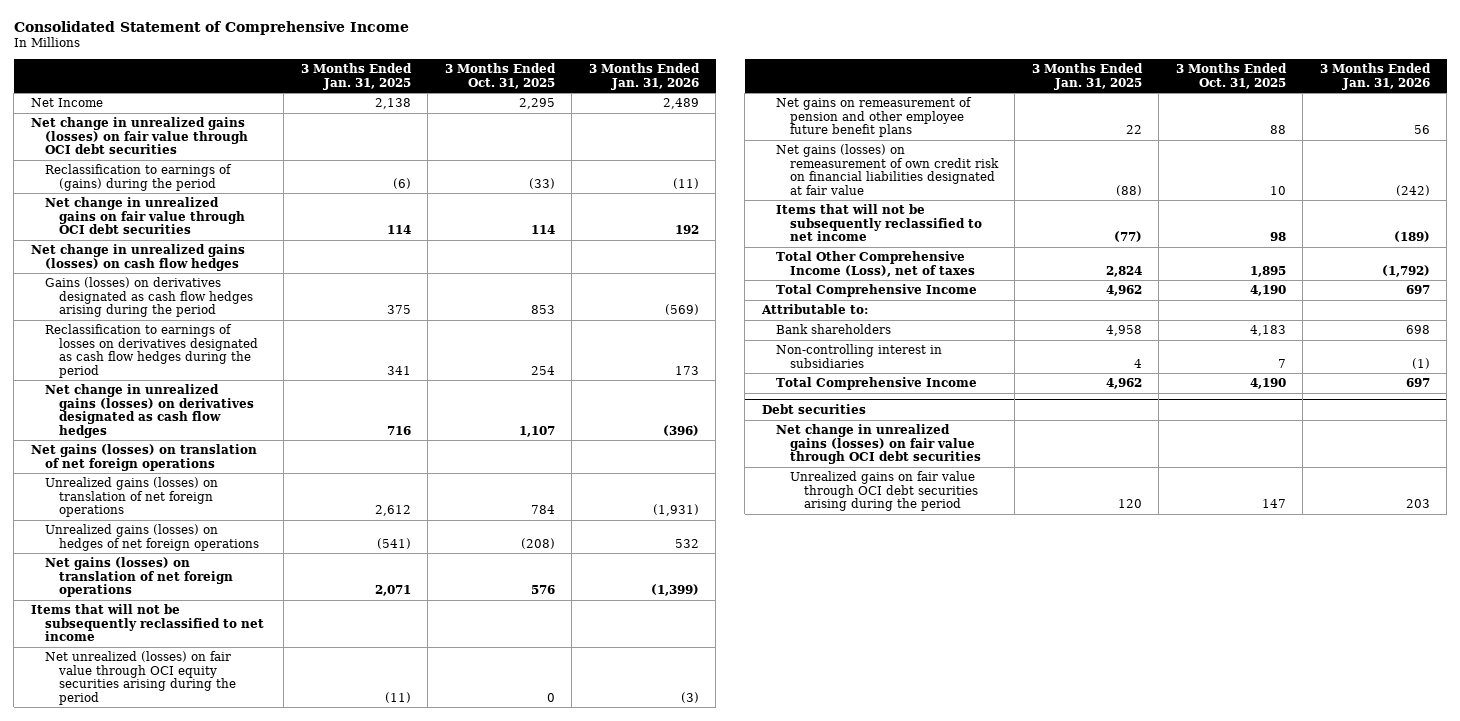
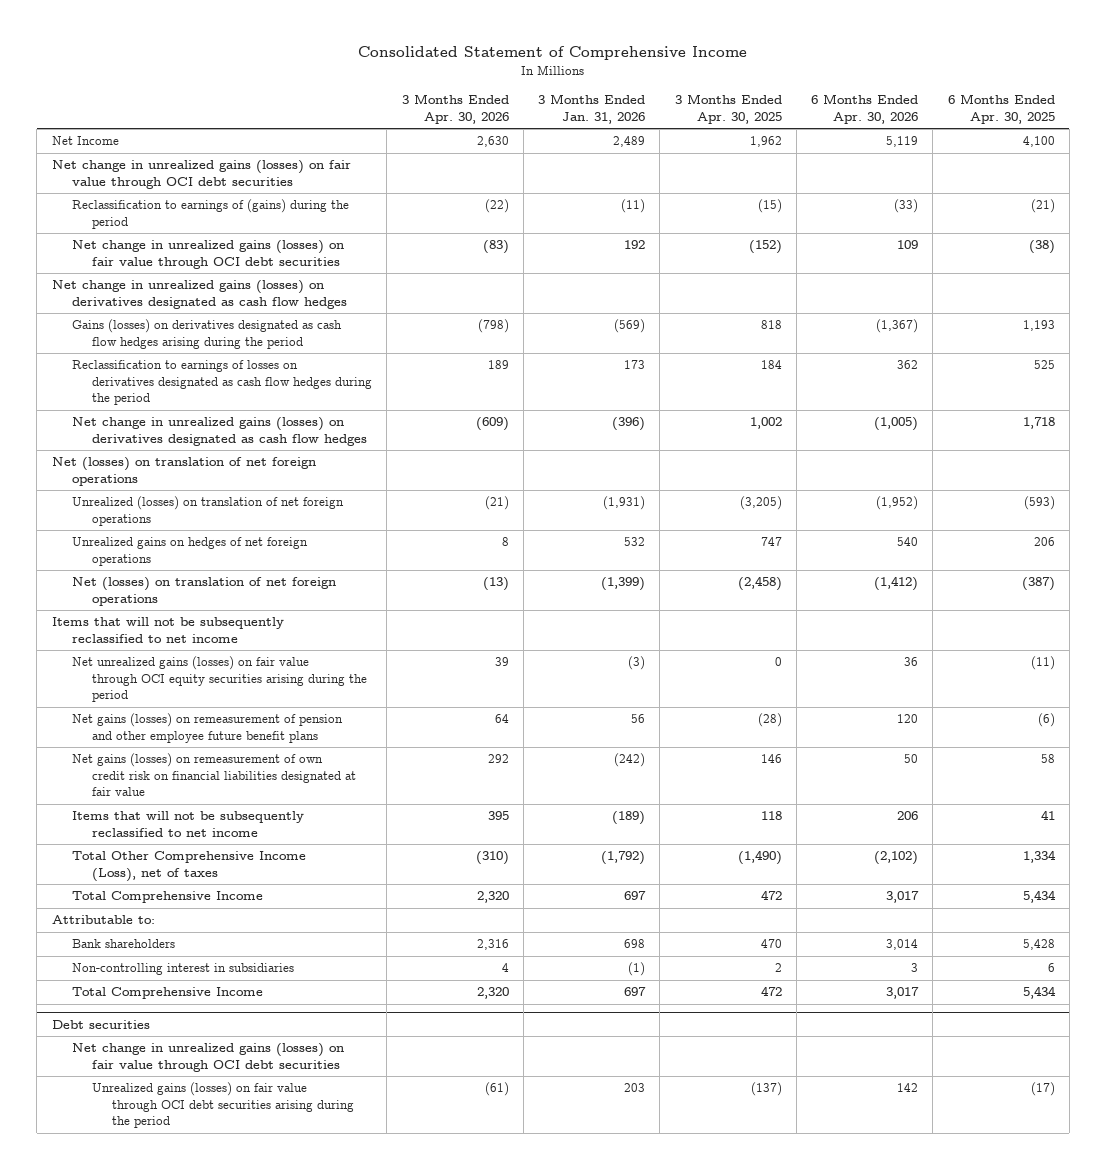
[300,62,412,90] 3 Months Ended Jan. 31, 2025 -> none
[444,62,556,89] 3 Months Ended Oct. 31, 2025 -> none
none -> [401,94,509,124] 3 Months Ended Apr. 30, 2026
none -> [674,94,782,124] 3 Months Ended Apr. 30, 2025
none -> [811,94,919,124] 6 Months Ended Apr. 30, 2026
none -> [947,94,1055,124] 6 Months Ended Apr. 30, 2025
[44,197,245,235] Net change in unrealized gains on fair value through OCI debt securities -> [71,240,344,269] Net change in unrealized gains (losses) on fair value through OCI debt securities
[30,244,245,271] Net change in unrealized gains (losses) on cash flow hedges -> [51,280,347,309] Net change in unrealized gains (losses) on derivatives designated as cash flow hedges
[30,444,257,471] Net gains (losses) on translation of net foreign operations -> [51,457,316,486] Net (losses) on translation of net foreign operations
[44,477,218,518] Unrealized gains (losses) on translation of net foreign operations -> [71,496,344,526] Unrealized (losses) on translation of net foreign operations
[44,524,259,551] Unrealized gains (losses) on hedges of net foreign operations -> [71,537,308,566] Unrealized gains on hedges of net foreign operations
[44,557,233,598] Net gains (losses) on translation of net foreign operations -> [71,577,336,606] Net (losses) on translation of net foreign operations
[44,651,236,705] Net unrealized (losses) on fair value through OCI equity securities arising during the period -> [71,656,368,703] Net unrealized gains (losses) on fair value through OCI equity securities arising during the period
[775,97,972,138] Net gains on remeasurement of pension and other employee future benefit plans -> [71,713,343,743] Net gains (losses) on remeasurement of pension and other employee future benefit plans
[789,471,978,512] Unrealized gains on fair value through OCI debt securities arising during the period -> [92,1082,355,1129] Unrealized gains (losses) on fair value through OCI debt securities arising during the period

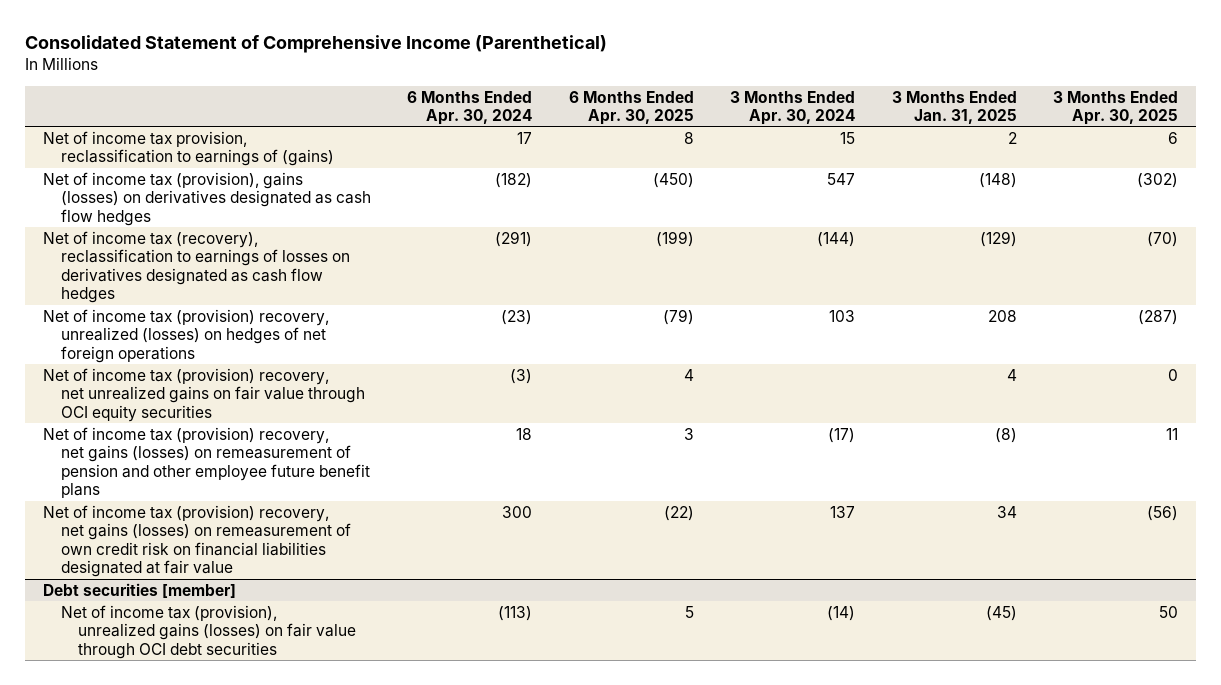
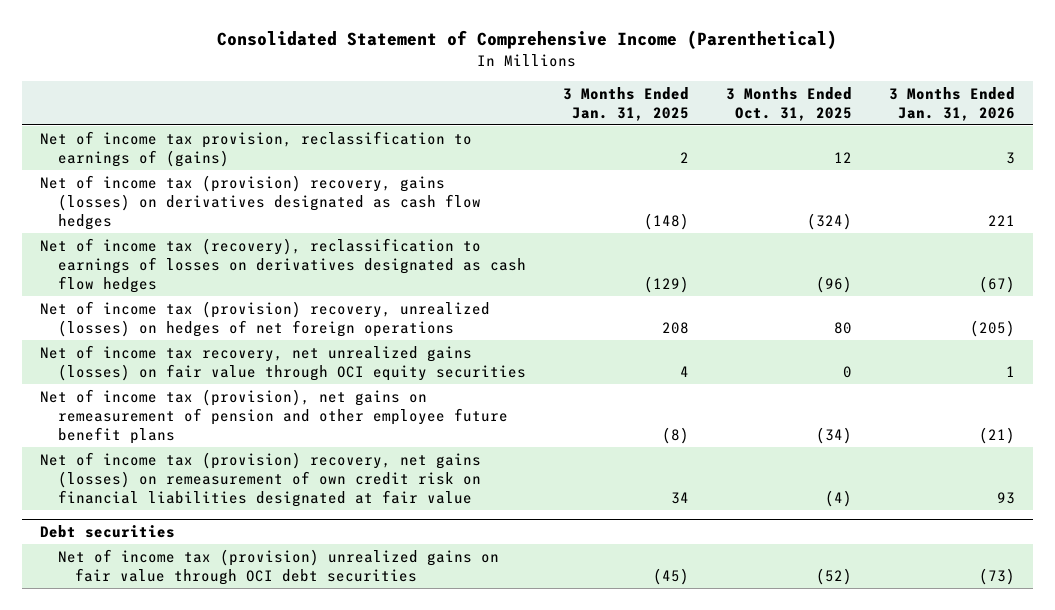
[407,90,533,126] 6 Months Ended Apr. 30, 2024 -> none
[568,90,694,126] 6 Months Ended Apr. 30, 2025 -> none
[730,90,856,126] 3 Months Ended Apr. 30, 2024 -> none
[1053,90,1179,126] 3 Months Ended Apr. 30, 2025 -> none
none -> [725,86,852,121] 3 Months Ended Oct. 31, 2025
none -> [888,86,1015,121] 3 Months Ended Jan. 31, 2026
[43,171,371,226] Net of income tax (provision), gains (losses) on derivatives designated as cash flow hedges -> [40,174,481,230] Net of income tax (provision) recovery, gains (losses) on derivatives designated as cash flow hedges
[43,367,365,422] Net of income tax (provision) recovery, net unrealized gains on fair value through OCI equity securities -> [40,344,526,381] Net of income tax recovery, net unrealized gains (losses) on fair value through OCI equity securities
[43,426,370,499] Net of income tax (provision) recovery, net gains (losses) on remeasurement of pension and other employee future benefit plans -> [40,388,508,444] Net of income tax (provision), net gains on remeasurement of pension and other employee future benefit plans
[43,582,237,598] Debt securities [member] -> [40,525,176,539] Debt securities
[60,604,357,659] Net of income tax (provision), unrealized gains (losses) on fair value through OCI debt securities -> [57,548,499,585] Net of income tax (provision) unrealized gains on fair value through OCI debt securities

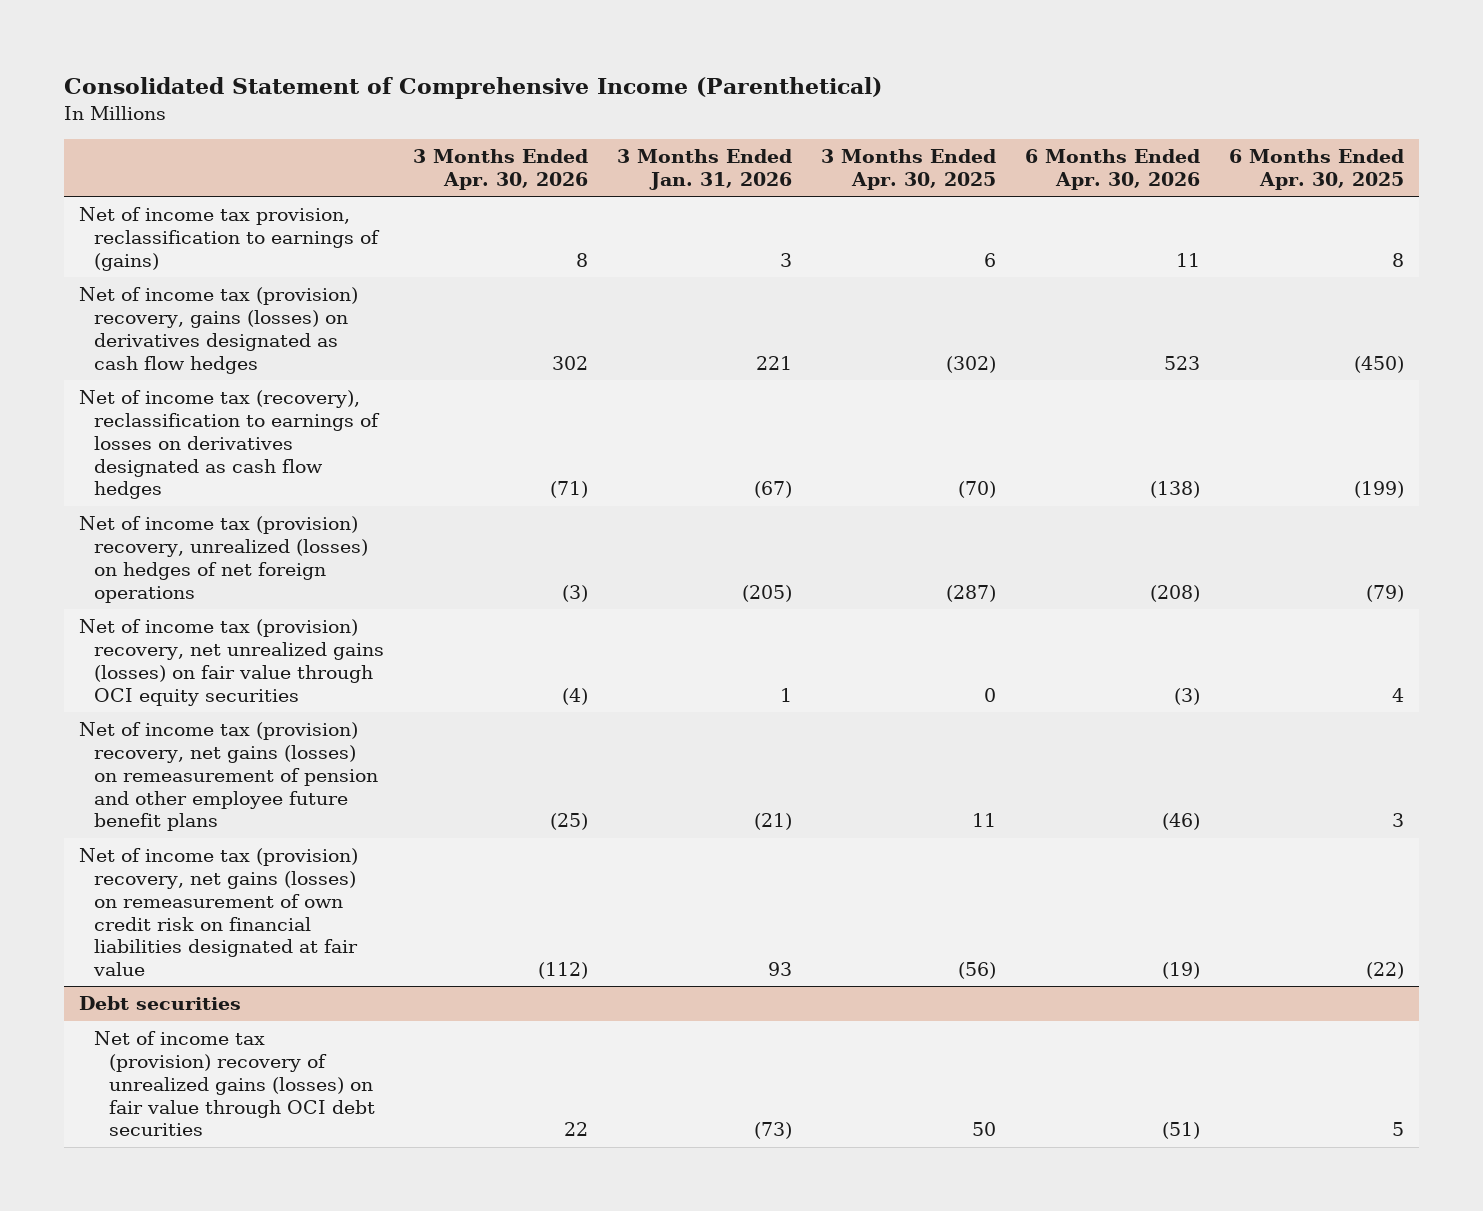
[562,86,689,121] 3 Months Ended Jan. 31, 2025 -> none
[725,86,852,121] 3 Months Ended Oct. 31, 2025 -> none
none -> [412,149,588,190] 3 Months Ended Apr. 30, 2026
none -> [820,149,996,190] 3 Months Ended Apr. 30, 2025
none -> [1024,149,1200,190] 6 Months Ended Apr. 30, 2026
none -> [1228,149,1404,190] 6 Months Ended Apr. 30, 2025
[40,344,526,381] Net of income tax recovery, net unrealized gains (losses) on fair value through OCI equity securities -> [78,619,384,706] Net of income tax (provision) recovery, net unrealized gains (losses) on fair value through OCI equity securities
[40,388,508,444] Net of income tax (provision), net gains on remeasurement of pension and other employee future benefit plans -> [78,722,378,832] Net of income tax (provision) recovery, net gains (losses) on remeasurement of pension and other employee future benefit plans
[57,548,499,585] Net of income tax (provision) unrealized gains on fair value through OCI debt securities -> [93,1031,375,1137] Net of income tax (provision) recovery of unrealized gains (losses) on fair value through OCI debt securities

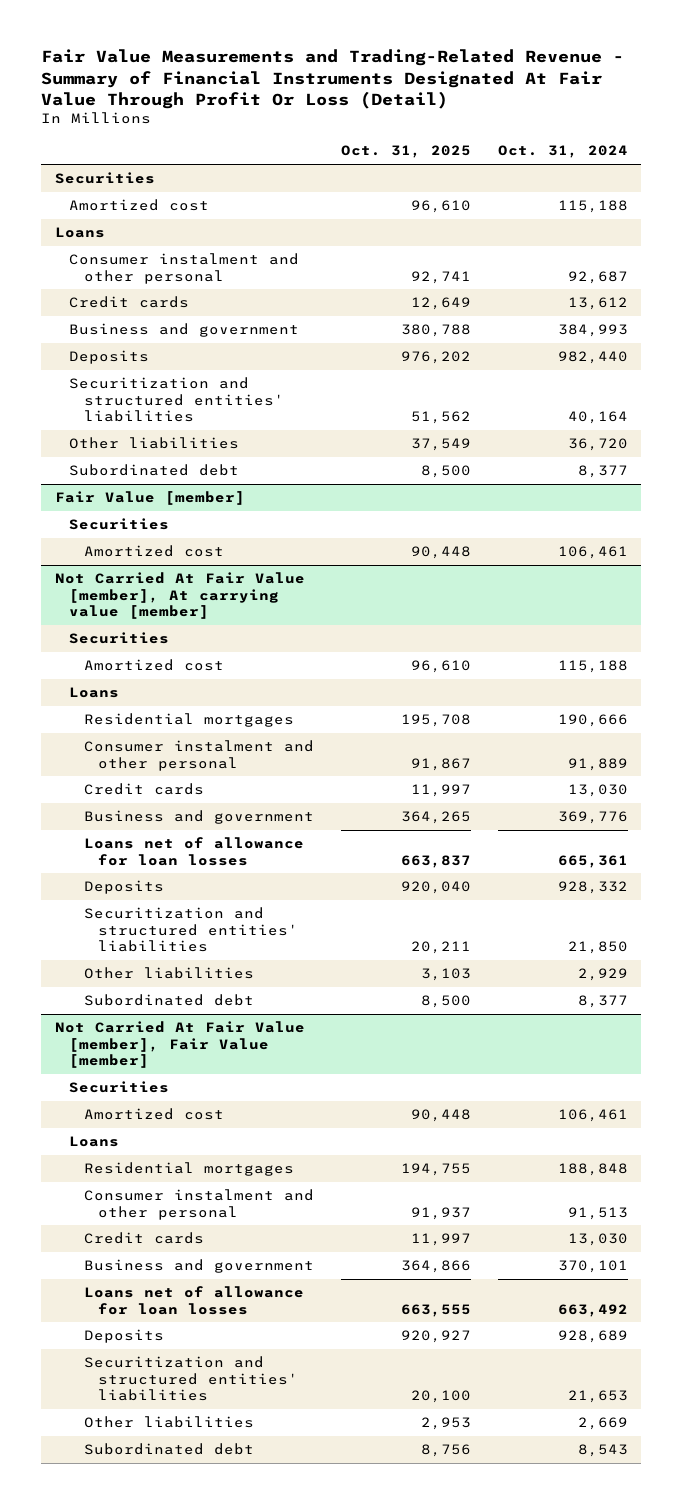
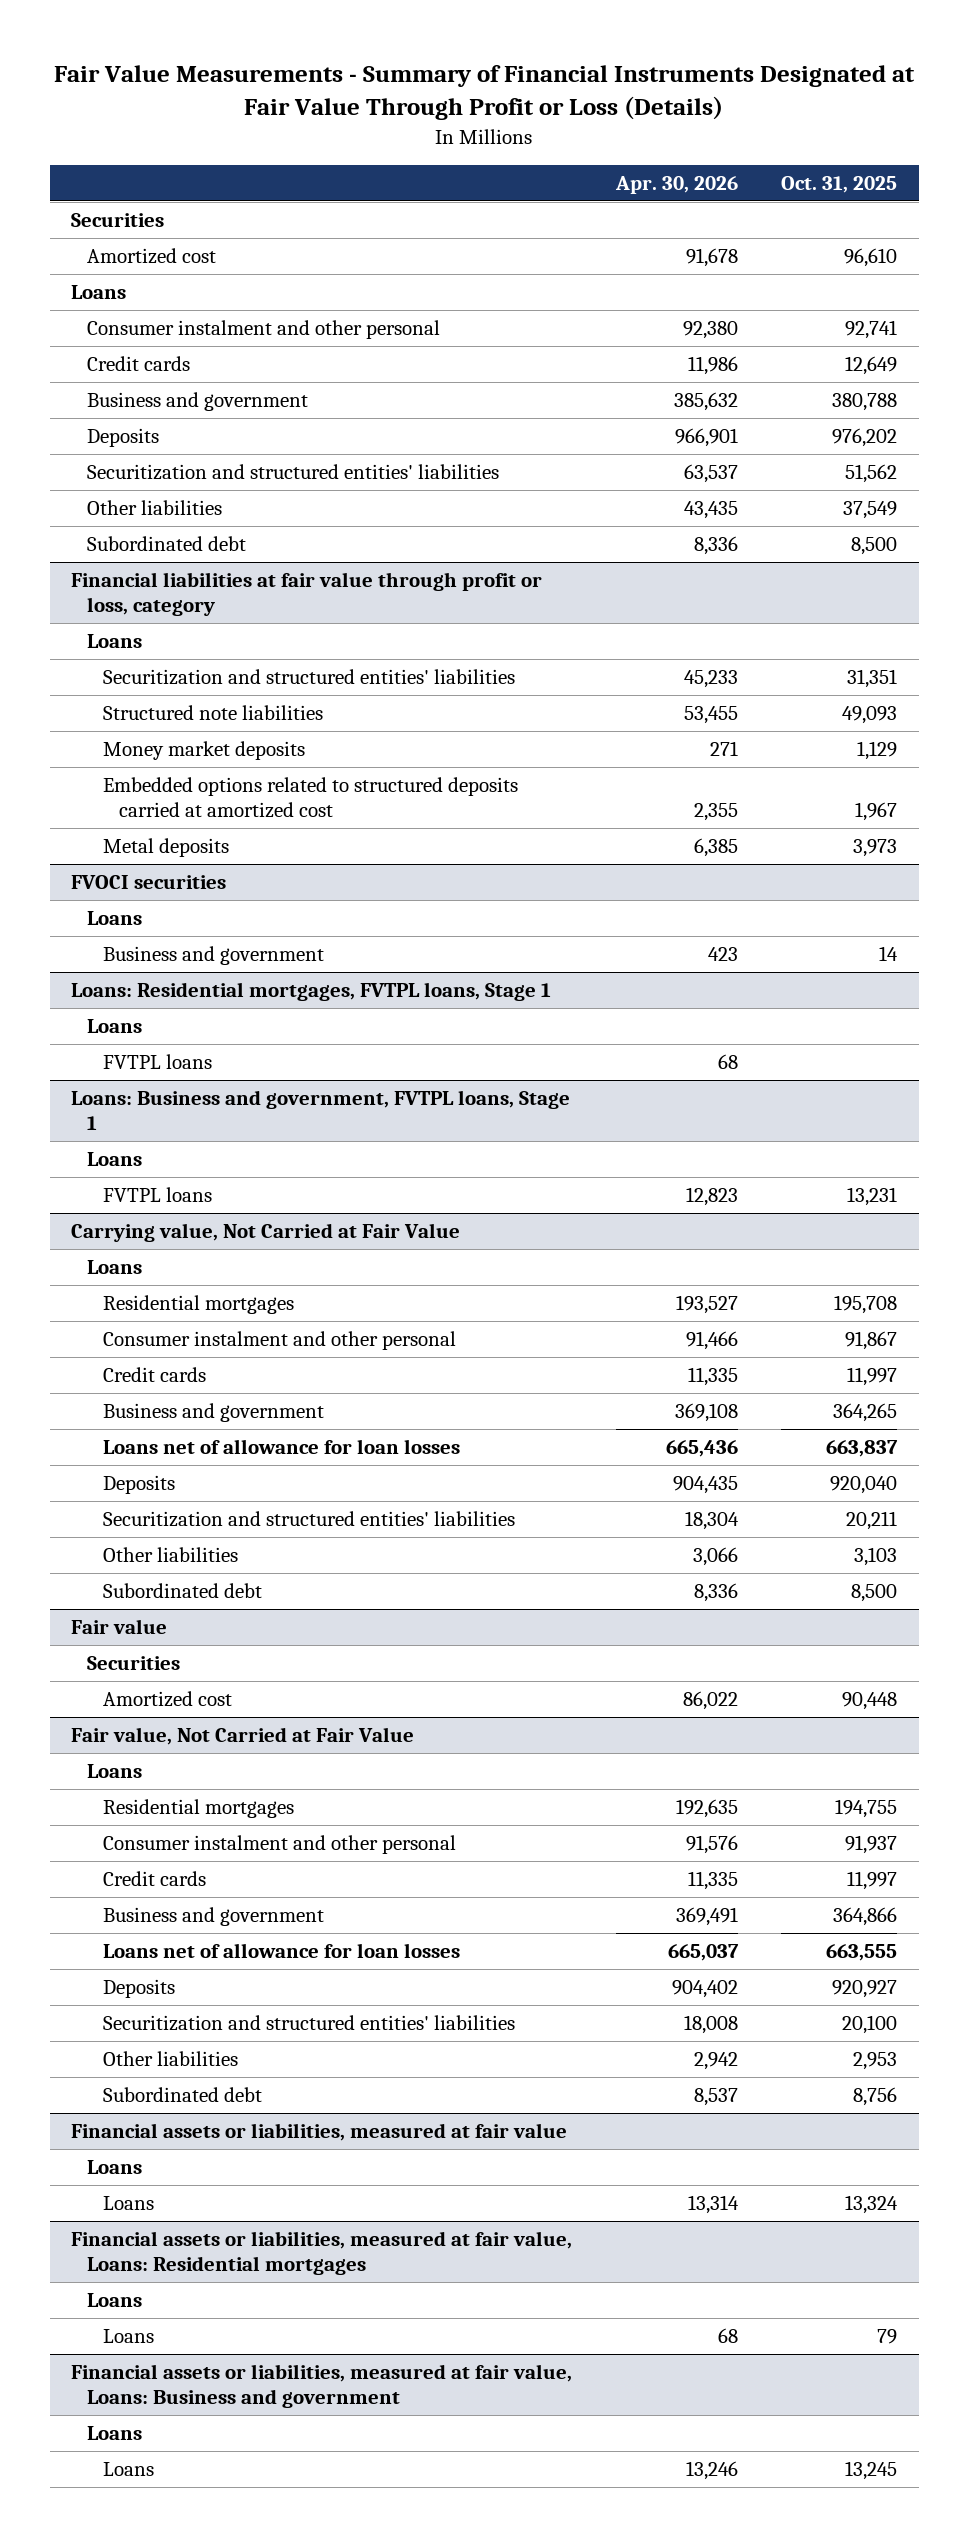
[41,49,625,109] Fair Value Measurements and Trading-Related Revenue - Summary of Financial Instruments Designated At Fair Value Through Profit Or Loss (Detail) -> [54,65,916,121] Fair Value Measurements - Summary of Financial Instruments Designated at Fair Value Through Profit or Loss (Details)
[497,145,628,159] Oct. 31, 2024 -> none
none -> [614,176,738,195] Apr. 30, 2026
[54,491,245,506] Fair Value [member] -> none
[69,518,170,531] Securities -> none
[83,545,224,558] Amortized cost -> none
[54,572,305,619] Not Carried At Fair Value [member], At carrying value [member] -> none
[69,632,170,645] Securities -> none
[83,659,224,672] Amortized cost -> none
none -> [71,572,543,617] Financial liabilities at fair value through profit or loss, category
none -> [102,669,515,686] Securitization and structured entities' liabilities
none -> [102,705,323,721] Structured note liabilities
none -> [102,741,305,761] Money market deposits
none -> [102,777,518,819] Embedded options related to structured deposits carried at amortized cost
none -> [102,838,229,858] Metal deposits
none -> [71,875,227,890] FVOCI securities
none -> [87,911,143,926] Loans
none -> [102,946,324,966] Business and government
none -> [71,982,552,1002] Loans: Residential mortgages, FVTPL loans, Stage 1
none -> [87,1019,143,1034] Loans
none -> [102,1054,212,1070] FVTPL loans
none -> [71,1090,571,1131] Loans: Business and government, FVTPL loans, Stage 1
none -> [87,1152,143,1167] Loans
none -> [102,1187,212,1203] FVTPL loans
none -> [71,1223,461,1243] Carrying value, Not Carried at Fair Value
none -> [87,1260,143,1275] Loans
[54,1021,305,1068] Not Carried At Fair Value [member], Fair Value [member] -> none
none -> [71,1619,168,1635] Fair value
none -> [71,1727,415,1746] Fair value, Not Carried at Fair Value
none -> [71,2123,568,2142] Financial assets or liabilities, measured at fair value
none -> [87,2160,143,2175] Loans
none -> [102,2196,154,2211] Loans
none -> [71,2231,573,2276] Financial assets or liabilities, measured at fair value, Loans: Residential mortgages
none -> [87,2293,143,2308] Loans
none -> [102,2329,154,2344] Loans
none -> [71,2364,573,2409] Financial assets or liabilities, measured at fair value, Loans: Business and government
none -> [87,2426,143,2441] Loans
none -> [102,2462,154,2477] Loans

